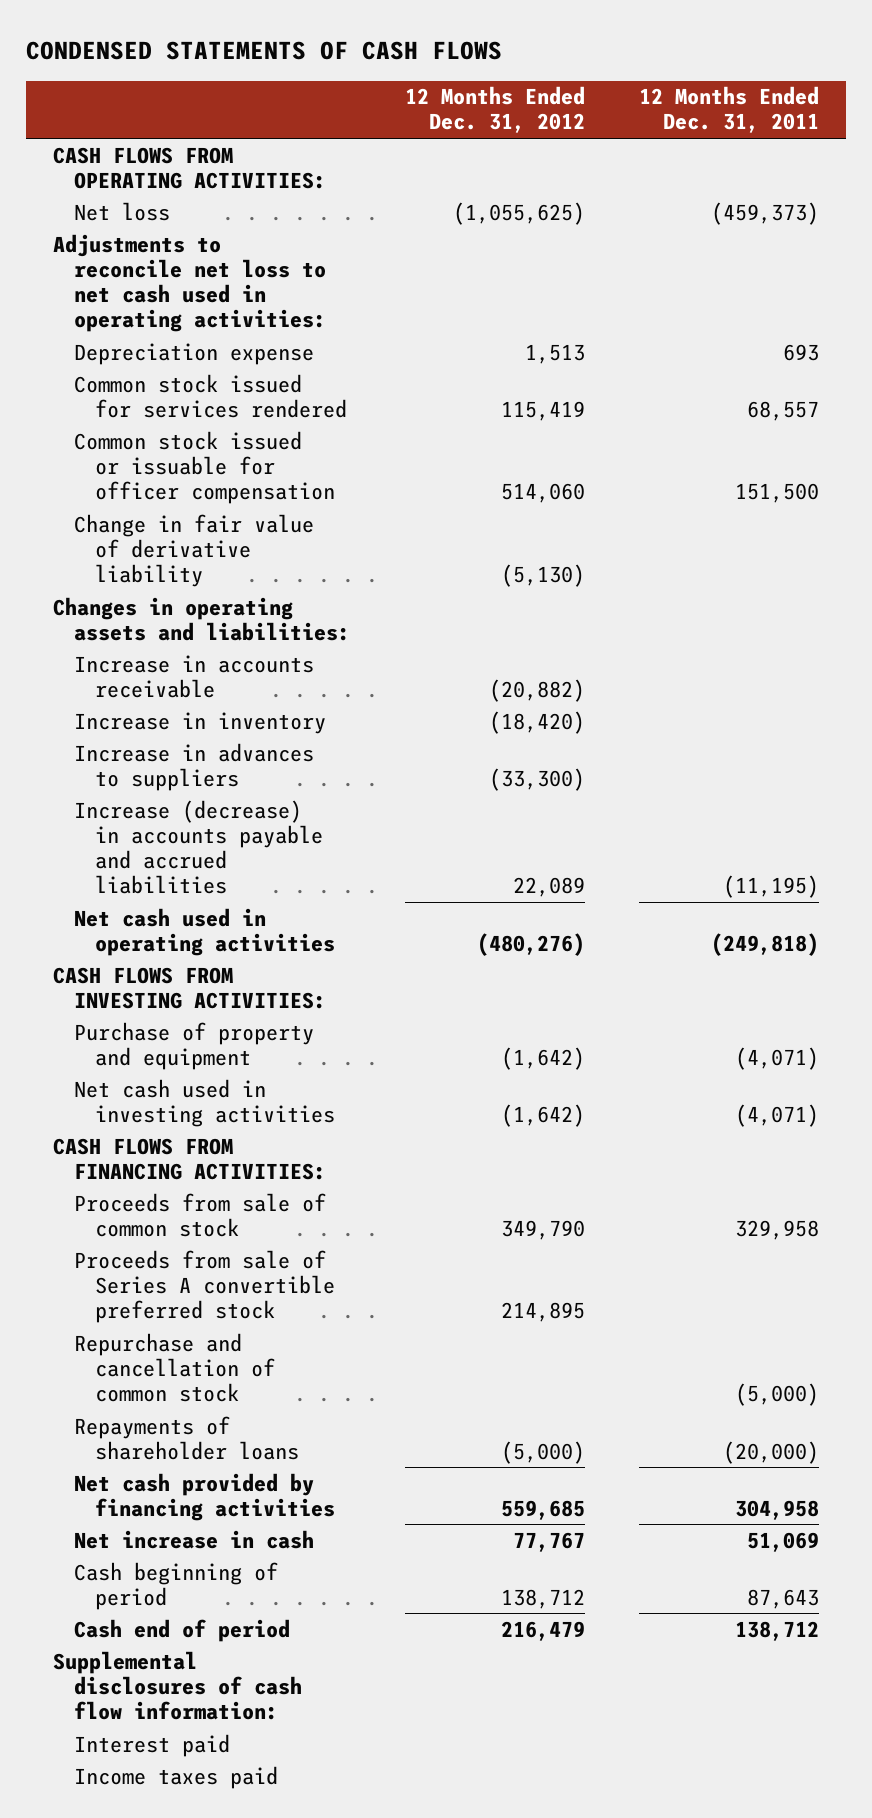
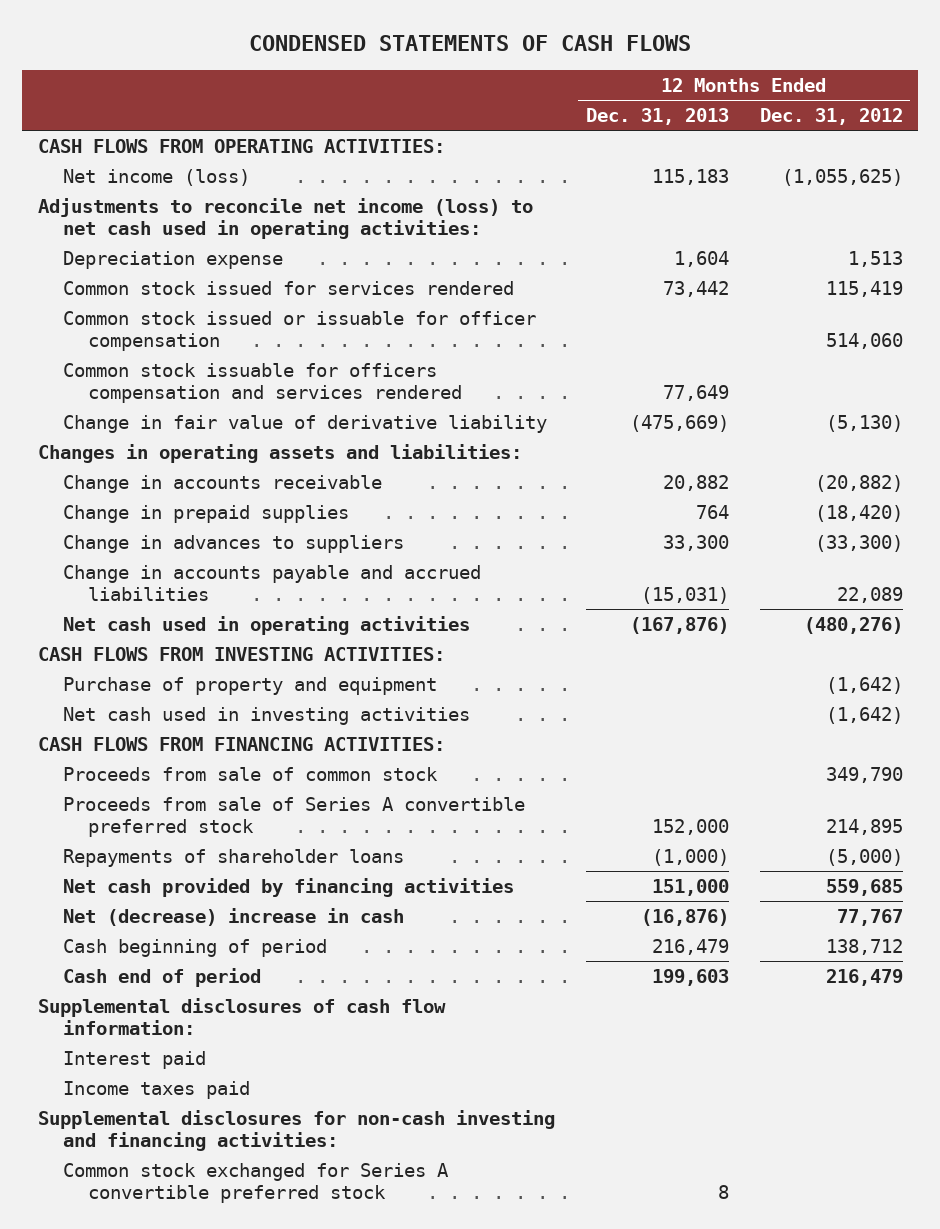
[639,86,820,134] 12 Months Ended Dec. 31, 2011 -> none
none -> [585,108,729,126] Dec. 31, 2013
[74,201,171,221] Net loss -> [62,168,250,186] Net income (loss)
[53,233,327,332] Adjustments to reconcile net loss to net cash used in operating activities: -> [37,197,533,240] Adjustments to reconcile net income (loss) to net cash used in operating activities:
none -> [62,362,463,404] Common stock issuable for officers compensation and services rendered
[74,654,315,698] Increase in accounts receivable -> [62,474,382,493] Change in accounts receivable
[74,711,327,734] Increase in inventory -> [62,504,349,523] Change in prepaid supplies
[74,742,315,791] Increase in advances to suppliers -> [62,534,404,553] Change in advances to suppliers
[74,799,324,894] Increase (decrease) in accounts payable and accrued liabilities -> [62,564,481,602] Change in accounts payable and accrued liabilities
[74,1332,276,1402] Repurchase and cancellation of common stock -> none
[74,1529,315,1549] Net increase in cash -> [62,907,404,926] Net (decrease) increase in cash
none -> [37,1109,555,1152] Supplemental disclosures for non-cash investing and financing activities:
none -> [62,1162,449,1204] Common stock exchanged for Series A convertible preferred stock

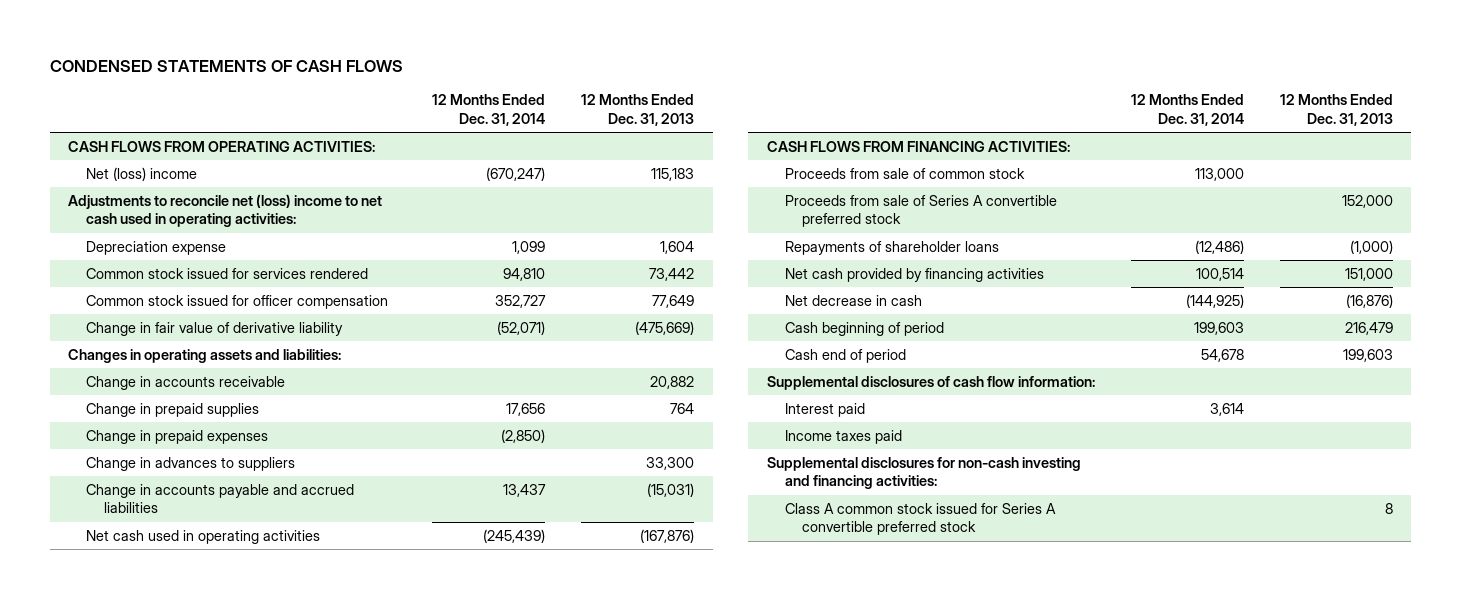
[759,108,903,126] Dec. 31, 2012 -> none
none -> [432,94,546,126] 12 Months Ended Dec. 31, 2014
[62,168,250,186] Net income (loss) -> [85,166,197,181] Net (loss) income
[37,197,533,240] Adjustments to reconcile net income (loss) to net cash used in operating activities: -> [67,193,382,228] Adjustments to reconcile net (loss) income to net cash used in operating activities:
[62,310,536,352] Common stock issued or issuable for officer compensation -> none
[62,362,463,404] Common stock issuable for officers compensation and services rendered -> [85,294,388,309] Common stock issued for officer compensation
none -> [85,429,268,444] Change in prepaid expenses
[37,646,445,661] CASH FLOWS FROM INVESTING ACTIVITIES: -> none
[62,676,437,695] Purchase of property and equipment -> none
[62,706,470,725] Net cash used in investing activities -> none
[62,907,404,926] Net (decrease) increase in cash -> [784,294,922,306] Net decrease in cash
[62,1162,449,1204] Common stock exchanged for Series A convertible preferred stock -> [784,502,1056,536] Class A common stock issued for Series A convertible preferred stock

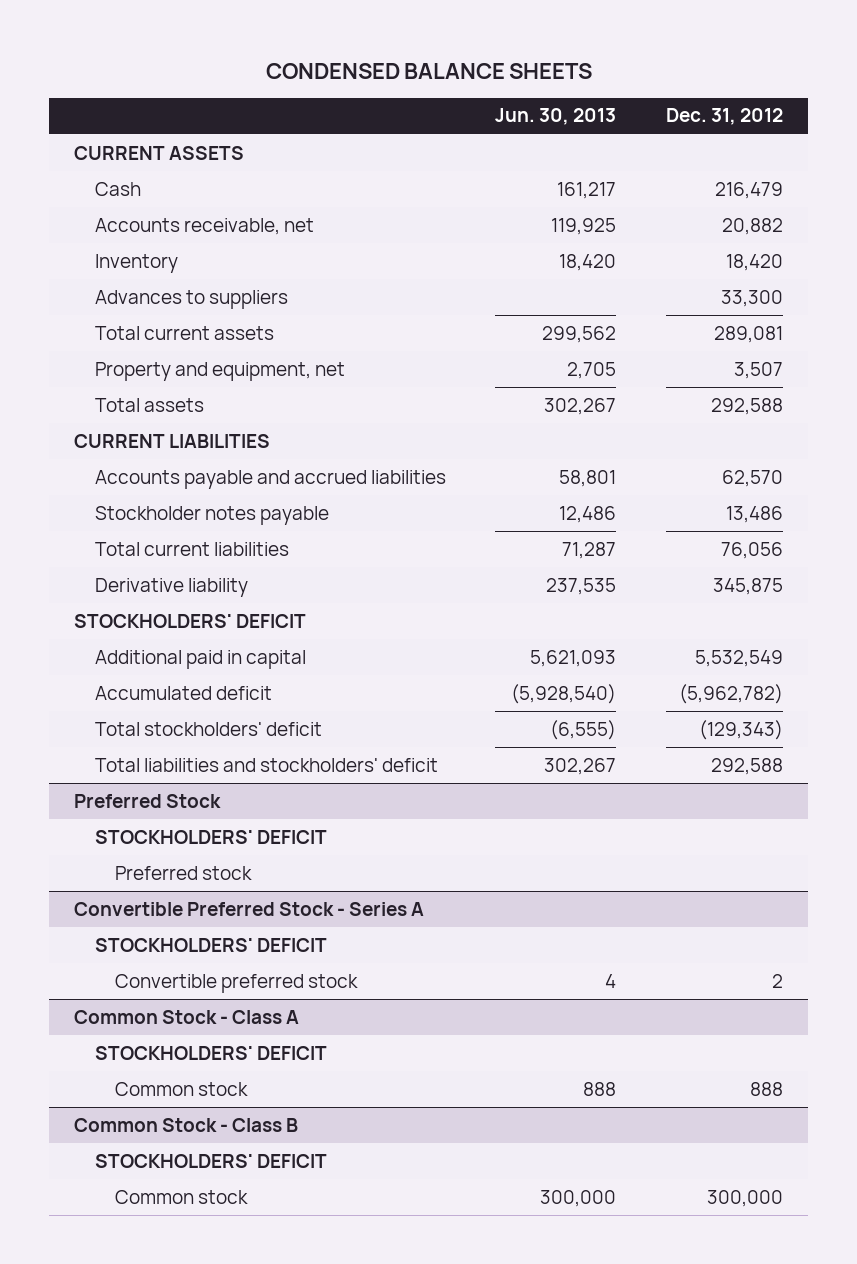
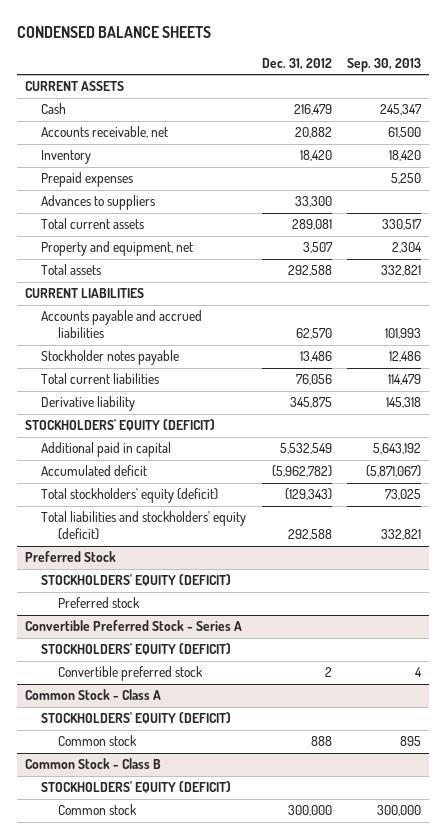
[495,108,617,126] Jun. 30, 2013 -> none
none -> [347,57,422,72] Sep. 30, 2013
none -> [41,172,134,188] Prepaid expenses
[73,613,306,628] STOCKHOLDERS' DEFICIT -> [25,419,216,432] STOCKHOLDERS' EQUITY (DEFICIT)
[94,721,322,736] Total stockholders' deficit -> [41,488,219,504] Total stockholders' equity (deficit)
[94,757,438,772] Total liabilities and stockholders' deficit -> [41,511,247,541] Total liabilities and stockholders' equity (deficit)
[94,829,327,844] STOCKHOLDERS' DEFICIT -> [41,574,232,587] STOCKHOLDERS' EQUITY (DEFICIT)
[94,937,327,952] STOCKHOLDERS' DEFICIT -> [41,643,232,656] STOCKHOLDERS' EQUITY (DEFICIT)
[94,1045,327,1060] STOCKHOLDERS' DEFICIT -> [41,712,232,725] STOCKHOLDERS' EQUITY (DEFICIT)
[94,1153,327,1168] STOCKHOLDERS' DEFICIT -> [41,781,232,794] STOCKHOLDERS' EQUITY (DEFICIT)

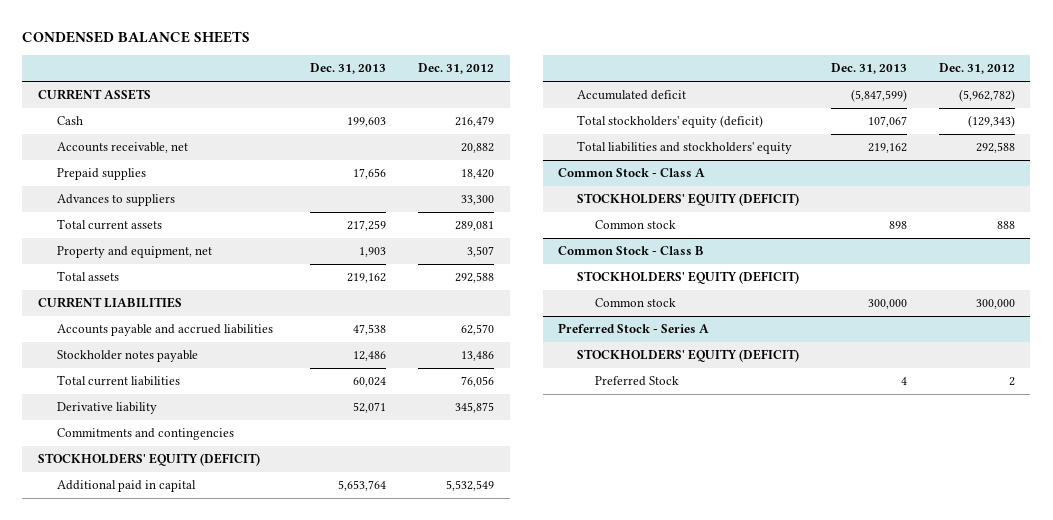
[347,57,422,72] Sep. 30, 2013 -> none
none -> [310,63,387,75] Dec. 31, 2013
[41,172,134,188] Prepaid expenses -> none
[41,150,92,165] Inventory -> [56,168,146,181] Prepaid supplies
none -> [56,428,234,441] Commitments and contingencies
[25,551,117,563] Preferred Stock -> none
[41,574,232,587] STOCKHOLDERS' EQUITY (DEFICIT) -> none
[57,597,140,609] Preferred stock -> none
[25,620,243,632] Convertible Preferred Stock - Series A -> none
[41,643,232,656] STOCKHOLDERS' EQUITY (DEFICIT) -> none
[57,666,203,682] Convertible preferred stock -> none
[41,511,247,541] Total liabilities and stockholders' equity (deficit) -> [576,141,792,155] Total liabilities and stockholders' equity
none -> [558,323,710,334] Preferred Stock - Series A
none -> [576,349,799,363] STOCKHOLDERS' EQUITY (DEFICIT)
none -> [595,376,680,387] Preferred Stock

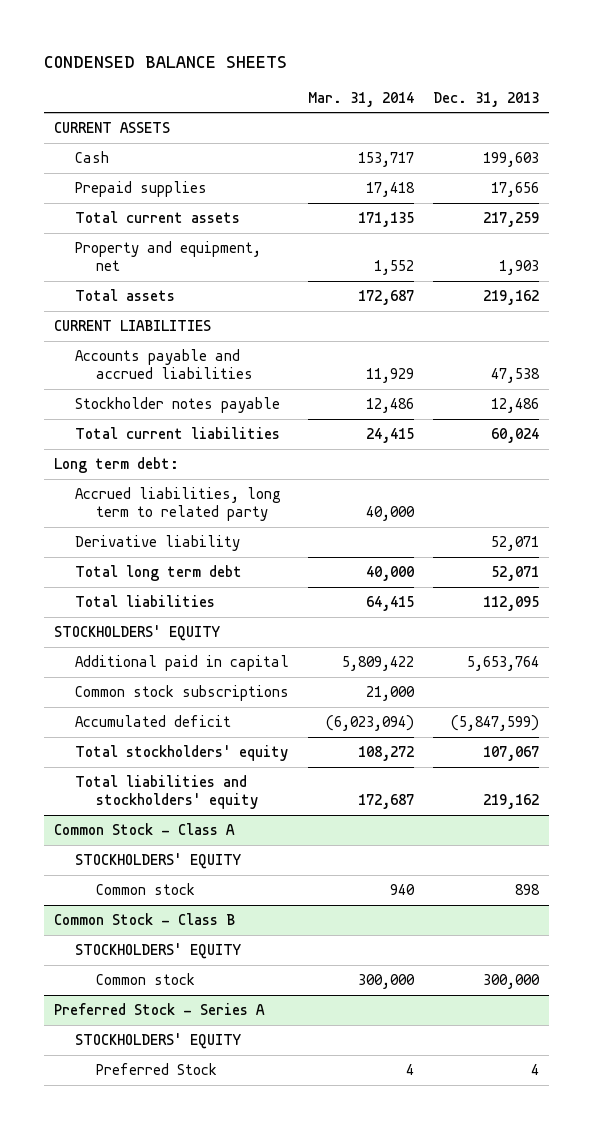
[418,63,495,75] Dec. 31, 2012 -> none
none -> [307,91,414,107] Mar. 31, 2014
[56,142,188,154] Accounts receivable, net -> none
[56,194,175,207] Advances to suppliers -> none
none -> [53,457,179,474] Long term debt:
none -> [74,487,281,522] Accrued liabilities, long term to related party
[56,428,234,441] Commitments and contingencies -> none
none -> [74,565,242,582] Total long term debt
none -> [74,595,215,608] Total liabilities
[38,453,261,467] STOCKHOLDERS' EQUITY (DEFICIT) -> [53,625,220,642] STOCKHOLDERS' EQUITY
none -> [74,685,289,702] Common stock subscriptions
[576,115,763,129] Total stockholders' equity (deficit) -> [74,745,288,762] Total stockholders' equity
[576,193,799,207] STOCKHOLDERS' EQUITY (DEFICIT) -> [74,853,241,870] STOCKHOLDERS' EQUITY
[576,271,799,285] STOCKHOLDERS' EQUITY (DEFICIT) -> [74,943,241,960] STOCKHOLDERS' EQUITY
[576,349,799,363] STOCKHOLDERS' EQUITY (DEFICIT) -> [74,1033,241,1050] STOCKHOLDERS' EQUITY

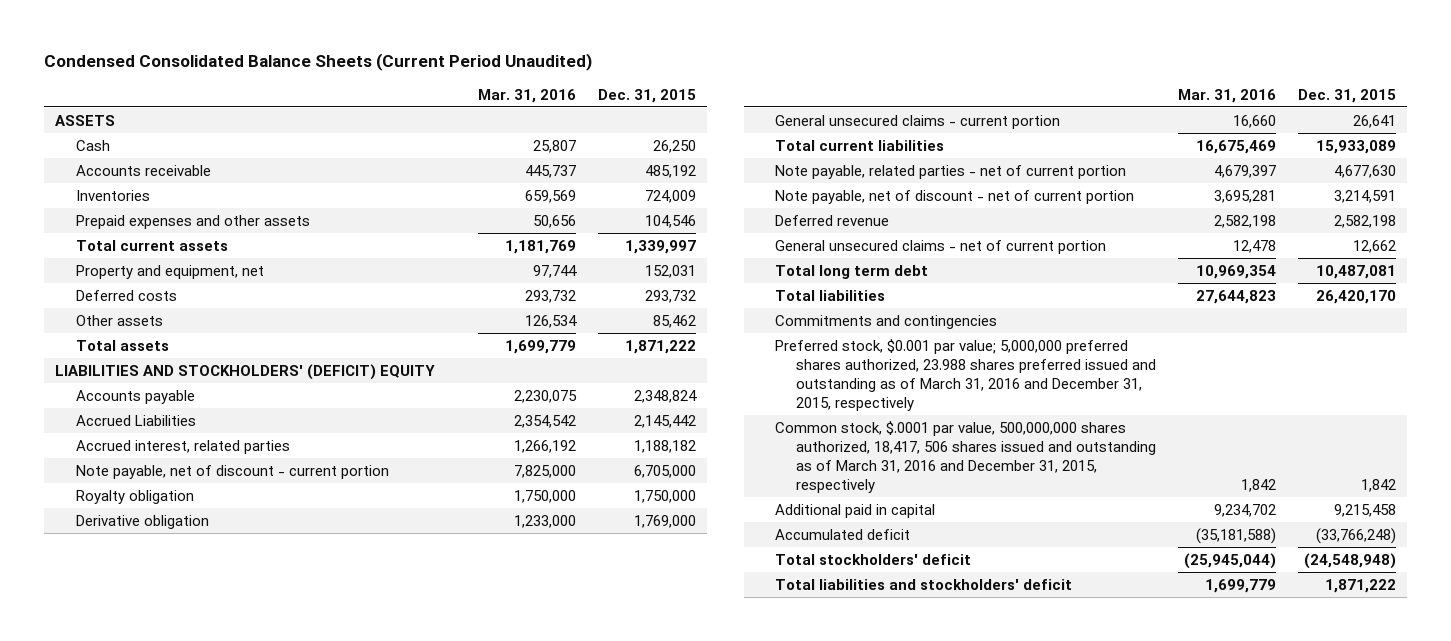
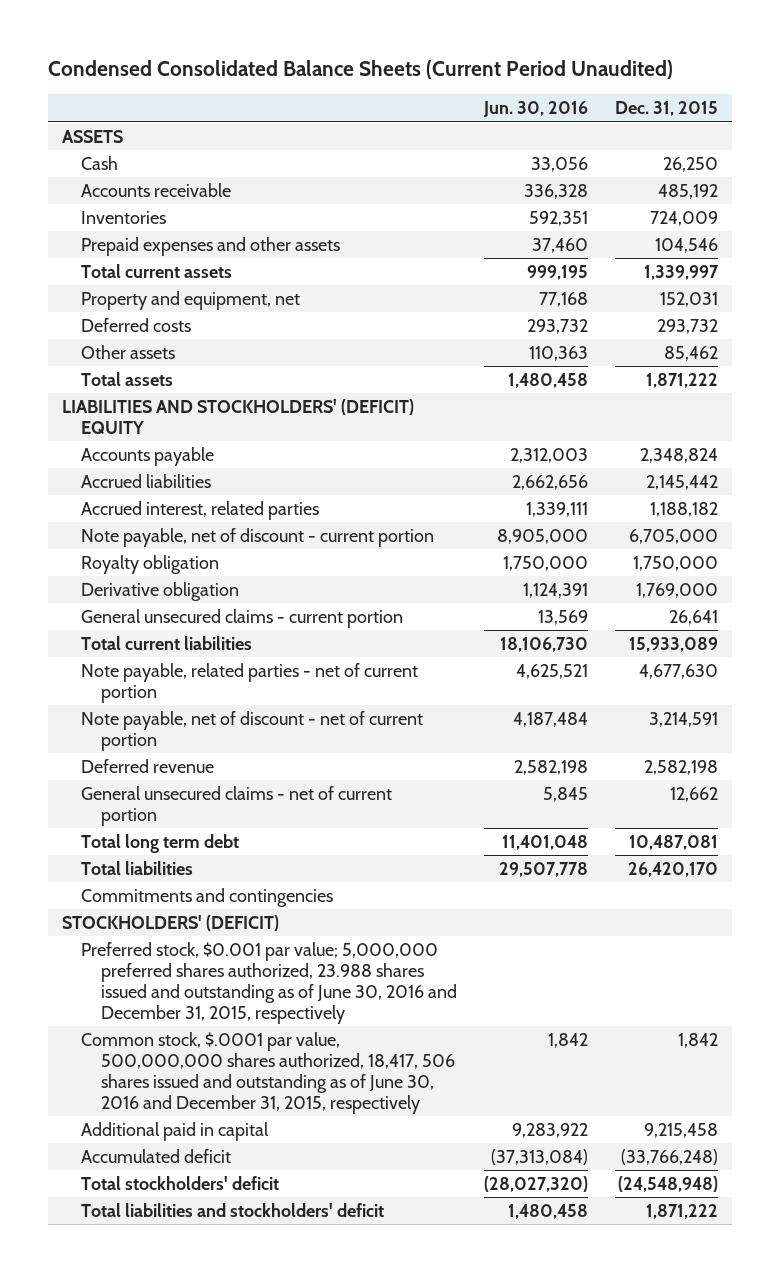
[477,88,576,103] Mar. 31, 2016 -> none
none -> [483,101,589,118] Jun. 30, 2016
[75,414,196,426] Accrued Liabilities -> [81,473,212,488] Accrued liabilities
none -> [61,914,279,931] STOCKHOLDERS' (DEFICIT)
[775,338,1156,412] Preferred stock, $0.001 par value; 5,000,000 preferred shares authorized, 23.988 shares preferred issued and outstanding as of March 31, 2016 and December 31, 2015, respectively -> [81,941,458,1025] Preferred stock, $0.001 par value; 5,000,000 preferred shares authorized, 23.988 shares issued and outstanding as of June 30, 2016 and December 31, 2015, respectively
[775,420,1156,494] Common stock, $.0001 par value, 500,000,000 shares authorized, 18,417, 506 shares issued and outstanding as of March 31, 2016 and December 31, 2015, respectively -> [81,1031,456,1115] Common stock, $.0001 par value, 500,000,000 shares authorized, 18,417, 506 shares issued and outstanding as of June 30, 2016 and December 31, 2015, respectively

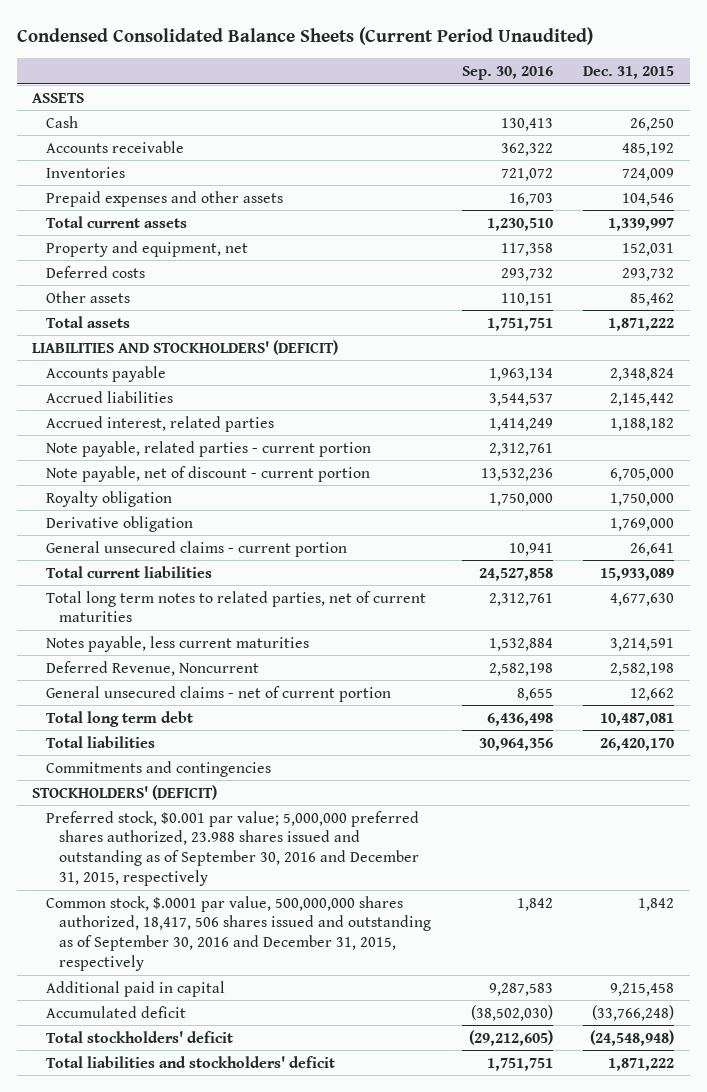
[483,101,589,118] Jun. 30, 2016 -> none
none -> [461,65,553,80] Sep. 30, 2016
[61,398,414,434] LIABILITIES AND STOCKHOLDERS' (DEFICIT) EQUITY -> [32,339,339,355] LIABILITIES AND STOCKHOLDERS' (DEFICIT)
none -> [45,440,371,457] Note payable, related parties - current portion
[81,662,419,703] Note payable, related parties - net of current portion -> [45,590,426,623] Total long term notes to related parties, net of current maturities
[81,710,424,751] Note payable, net of discount - net of current portion -> [45,635,309,652] Notes payable, less current maturities
[81,758,215,773] Deferred revenue -> [45,660,259,676] Deferred Revenue, Noncurrent
[81,941,458,1025] Preferred stock, $0.001 par value; 5,000,000 preferred shares authorized, 23.988 shares issued and outstanding as of June 30, 2016 and December 31, 2015, respectively -> [45,810,420,886] Preferred stock, $0.001 par value; 5,000,000 preferred shares authorized, 23.988 shares issued and outstanding as of September 30, 2016 and December 31, 2015, respectively
[81,1031,456,1115] Common stock, $.0001 par value, 500,000,000 shares authorized, 18,417, 506 shares issued and outstanding as of June 30, 2016 and December 31, 2015, respectively -> [45,895,432,971] Common stock, $.0001 par value, 500,000,000 shares authorized, 18,417, 506 shares issued and outstanding as of September 30, 2016 and December 31, 2015, respectively

